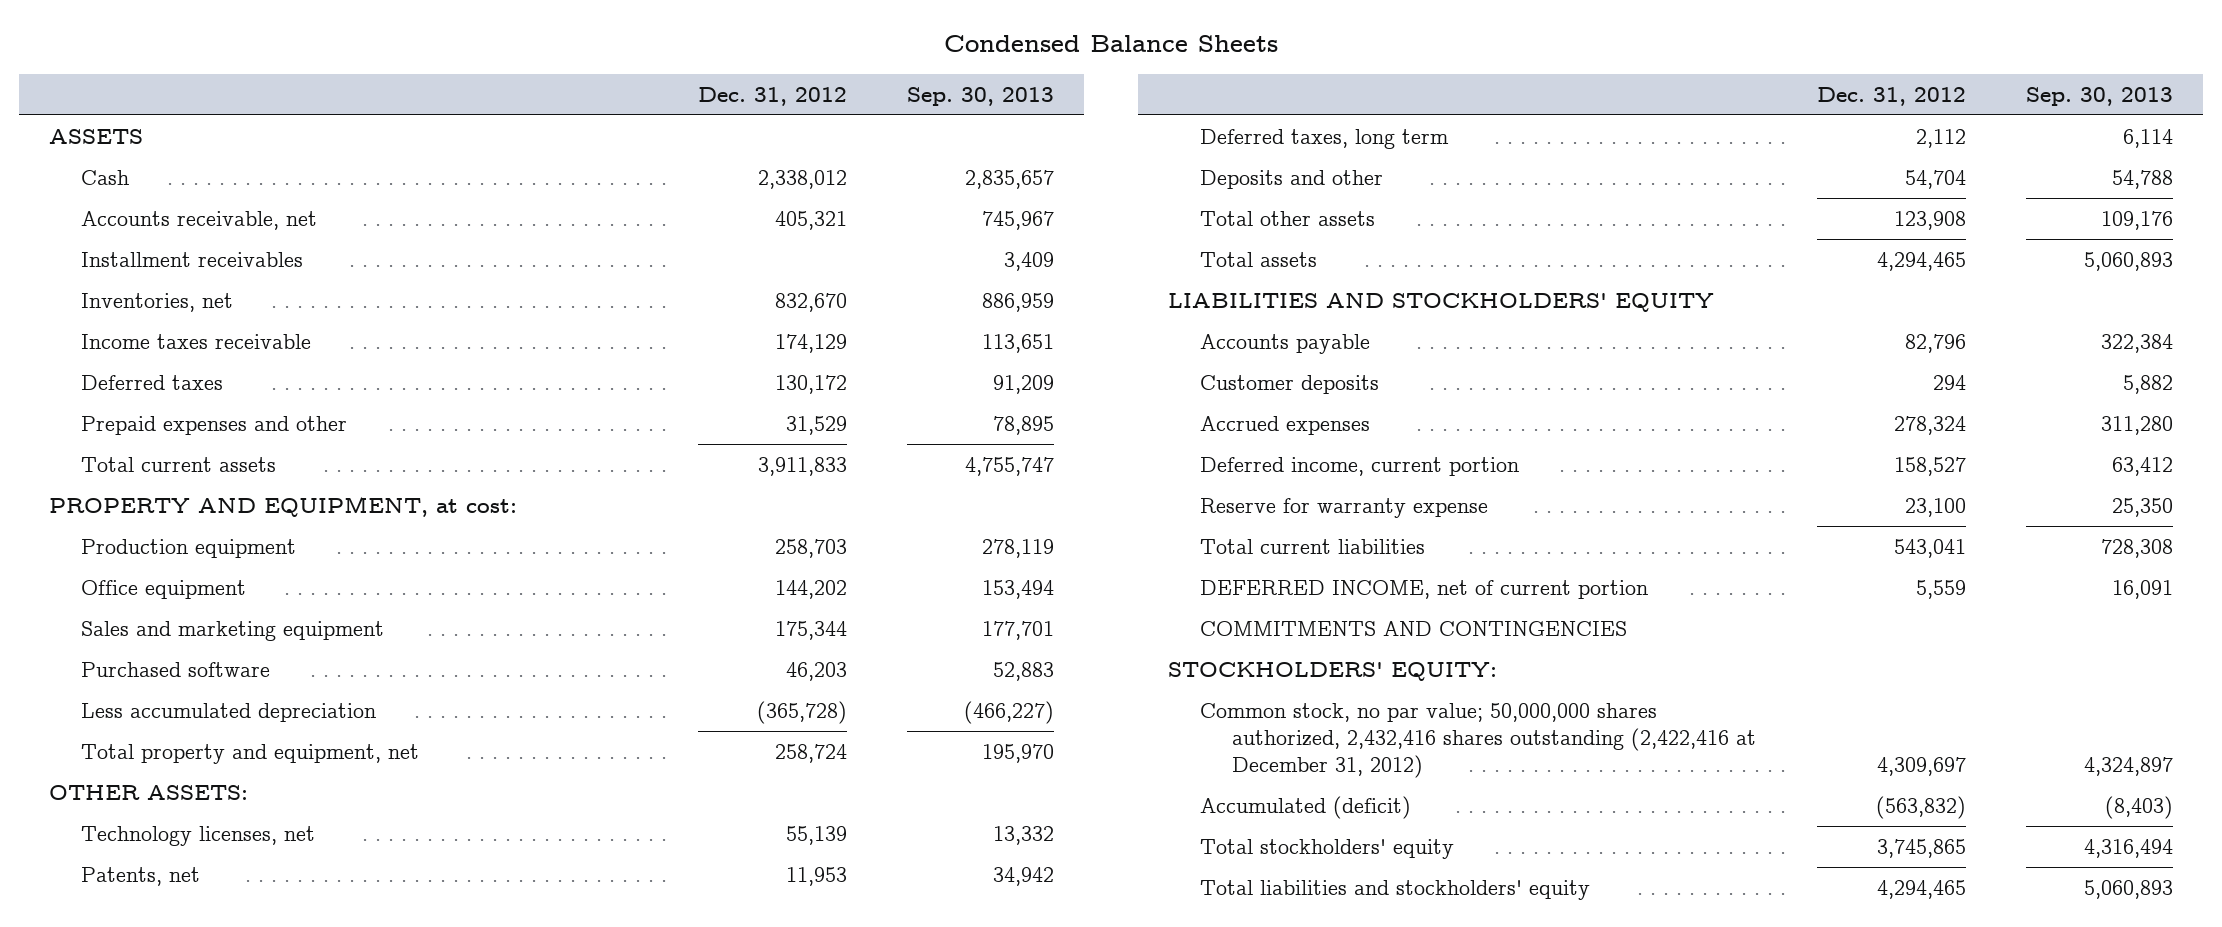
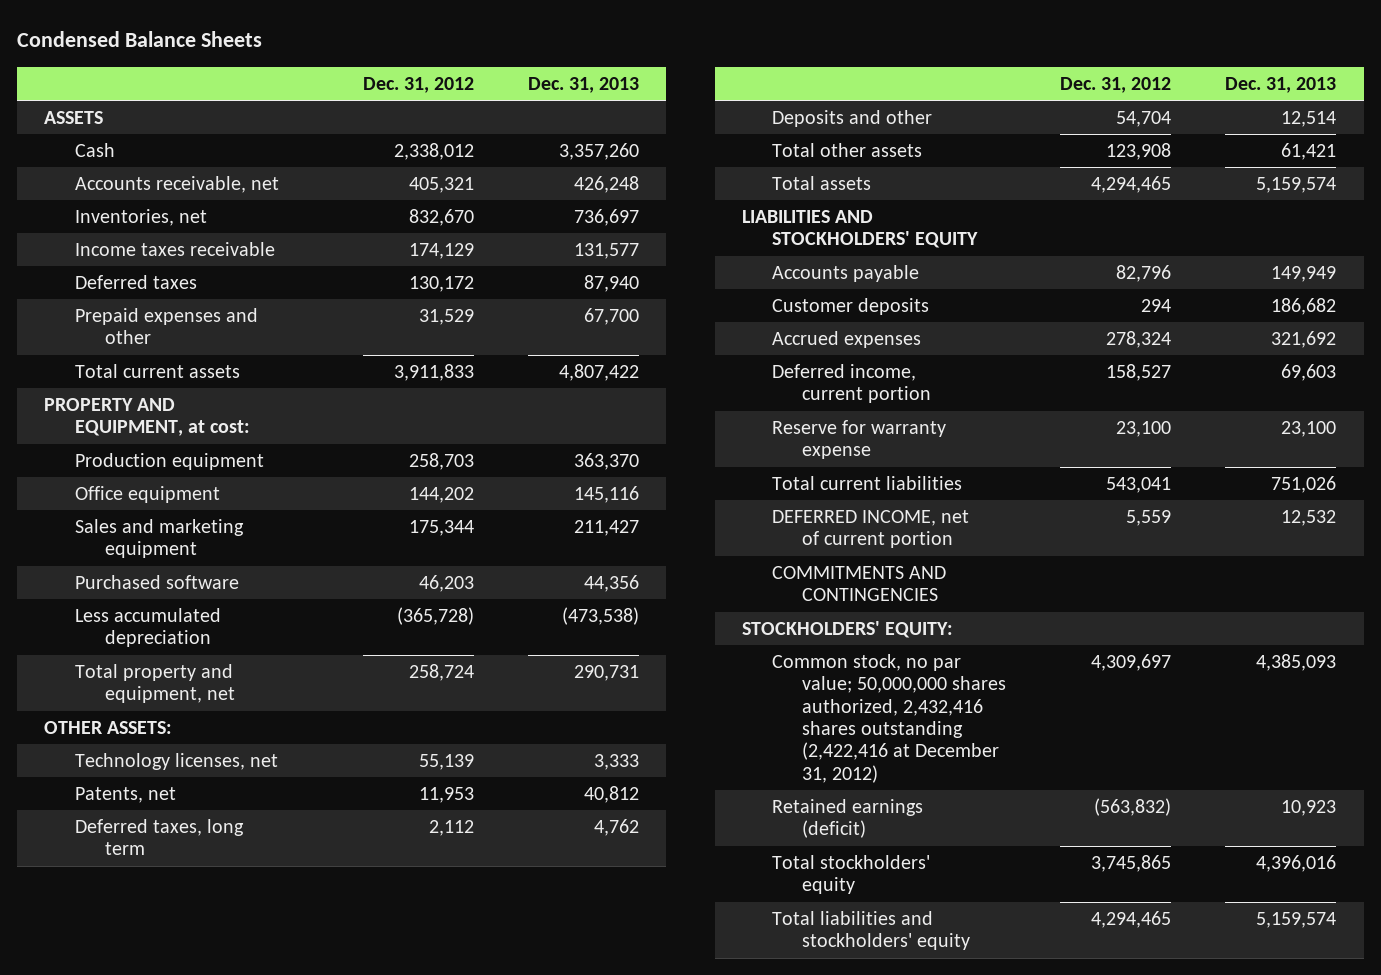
[907,86,1055,106] Sep. 30, 2013 -> none
none -> [528,76,640,93] Dec. 31, 2013
[81,252,304,268] Installment receivables -> none
[1200,796,1412,820] Accumulated (deficit) -> [771,799,923,839] Retained earnings (deficit)

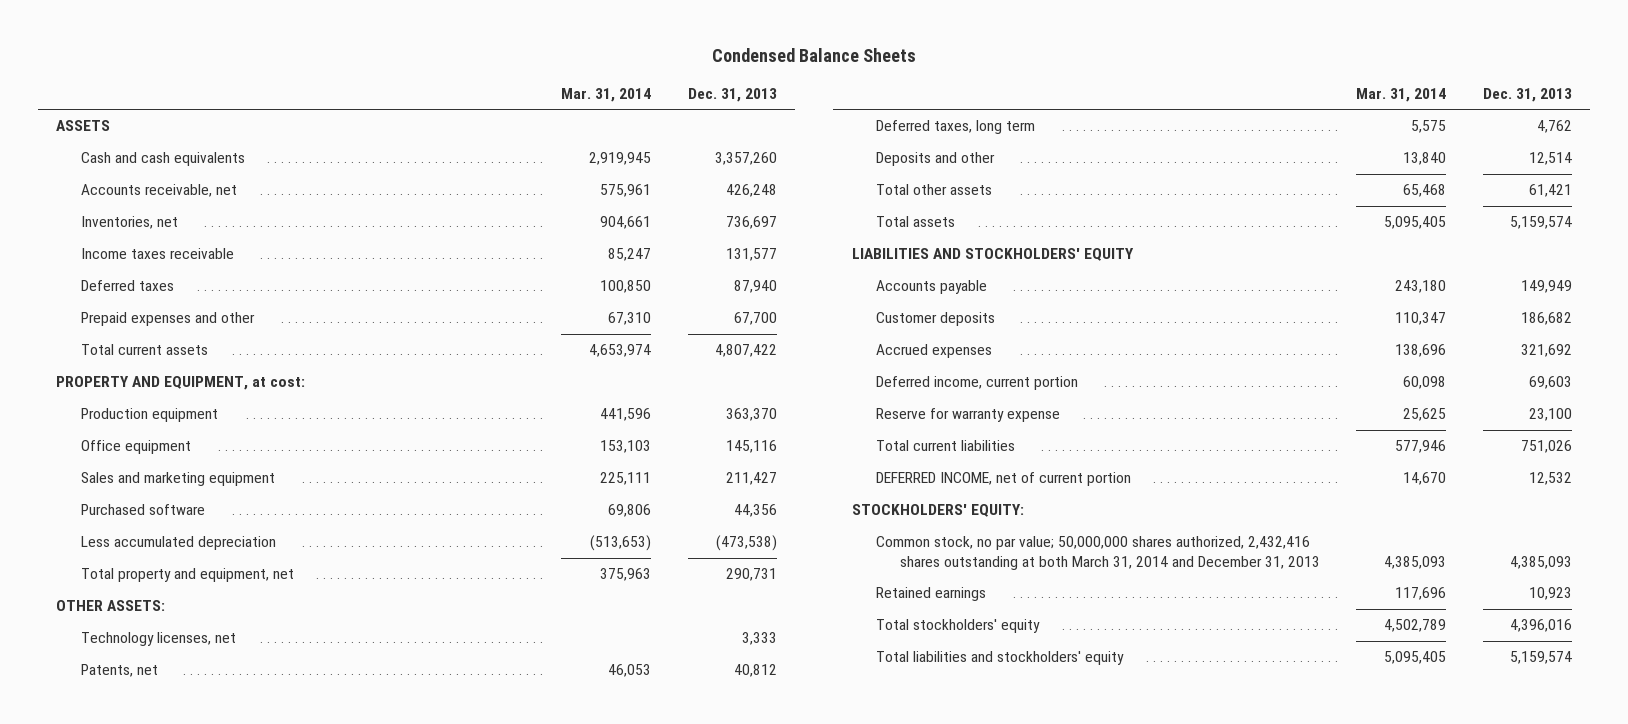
[363,76,475,93] Dec. 31, 2012 -> none
none -> [561,88,652,103] Mar. 31, 2014
[74,143,115,158] Cash -> [80,152,245,167] Cash and cash equivalents
[771,566,946,602] COMMITMENTS AND CONTINGENCIES -> none
[771,654,1007,783] Common stock, no par value; 50,000,000 shares authorized, 2,432,416 shares outstanding (2,422,416 at December 31, 2012) -> [875,536,1320,570] Common stock, no par value; 50,000,000 shares authorized, 2,432,416 shares outstanding at both March 31, 2014 and December 31, 2013
[771,799,923,839] Retained earnings (deficit) -> [875,587,986,602] Retained earnings

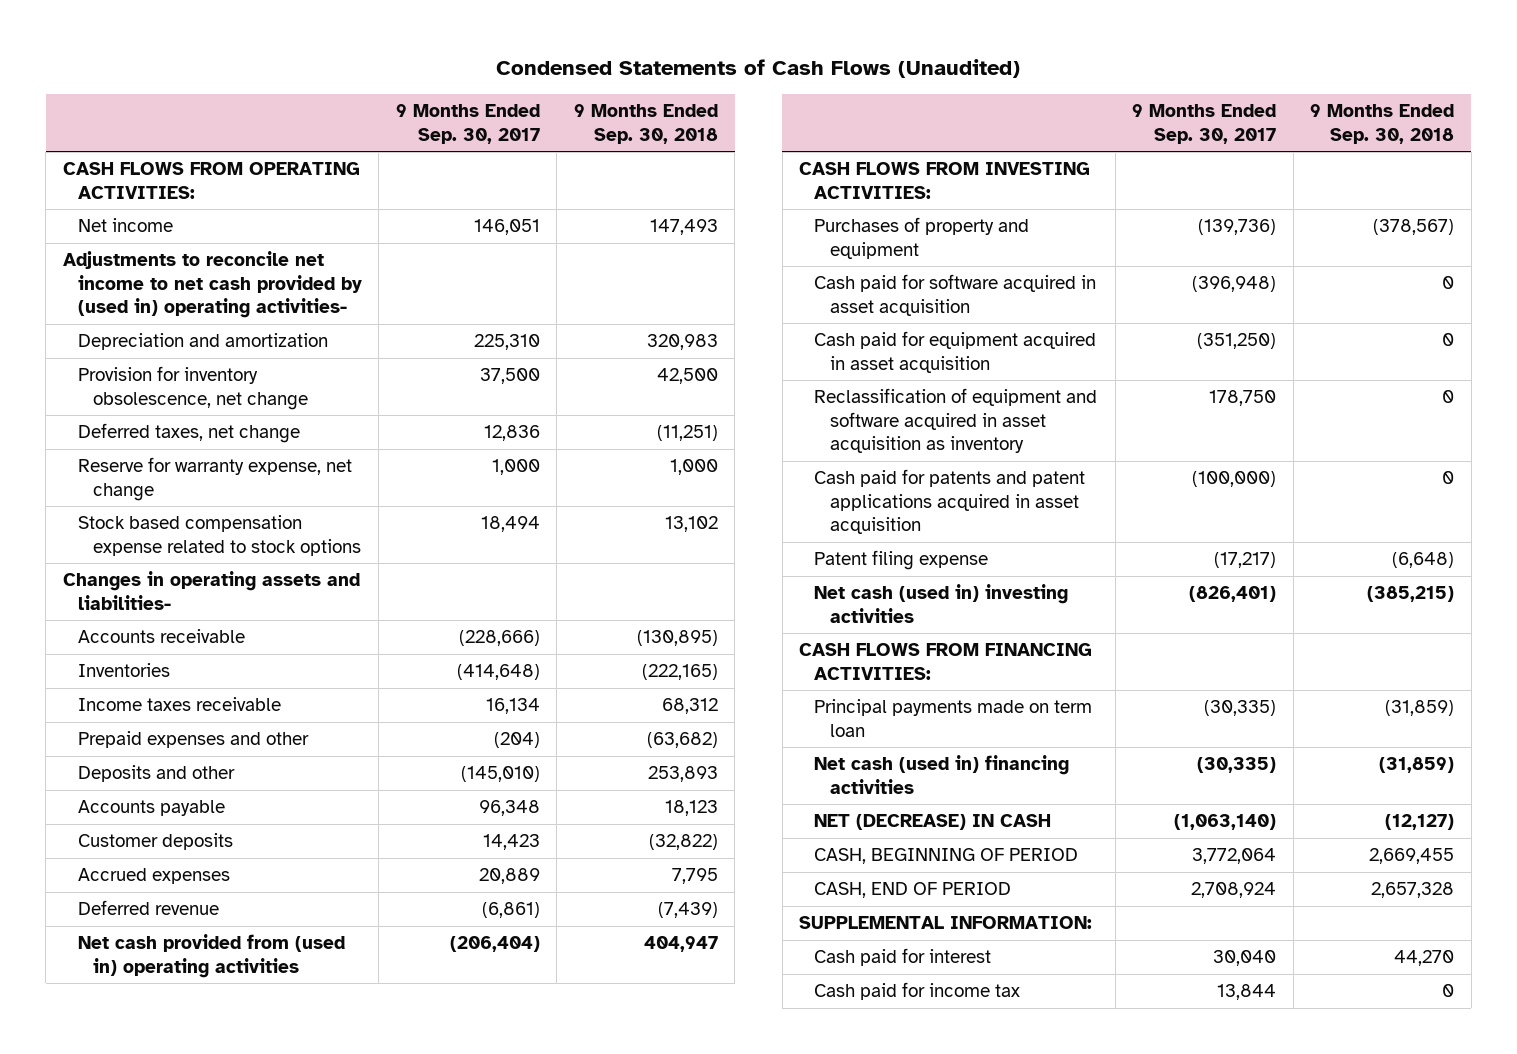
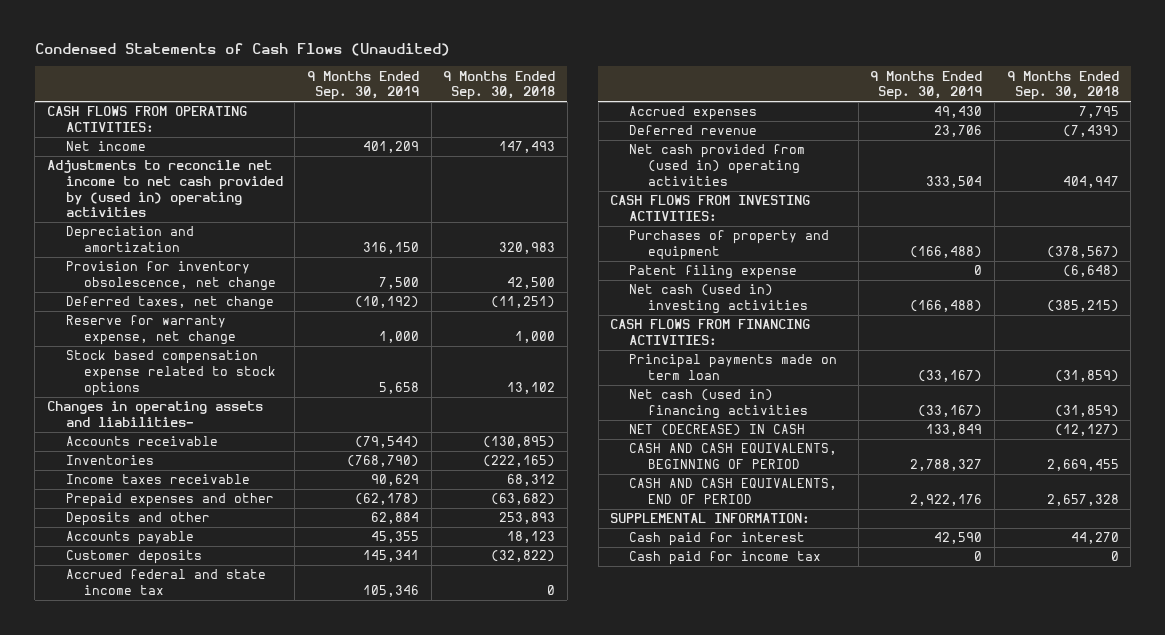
[395,104,540,144] 9 Months Ended Sep. 30, 2017 -> none
none -> [306,70,419,101] 9 Months Ended Sep. 30, 2019
[62,251,363,319] Adjustments to reconcile net income to net cash provided by (used in) operating activities- -> [46,160,283,218] Adjustments to reconcile net income to net cash provided by (used in) operating activities
none -> [65,569,266,596] Accrued federal and state income tax
[814,274,1097,316] Cash paid for software acquired in asset acquisition -> none
[814,331,1097,373] Cash paid for equipment acquired in asset acquisition -> none
[814,388,1098,454] Reclassification of equipment and software acquired in asset acquisition as inventory -> none
[814,469,1086,535] Cash paid for patents and patent applications acquired in asset acquisition -> none
[814,848,1079,865] CASH, BEGINNING OF PERIOD -> [629,443,838,470] CASH AND CASH EQUIVALENTS, BEGINNING OF PERIOD
[814,882,1012,899] CASH, END OF PERIOD -> [629,478,838,505] CASH AND CASH EQUIVALENTS, END OF PERIOD

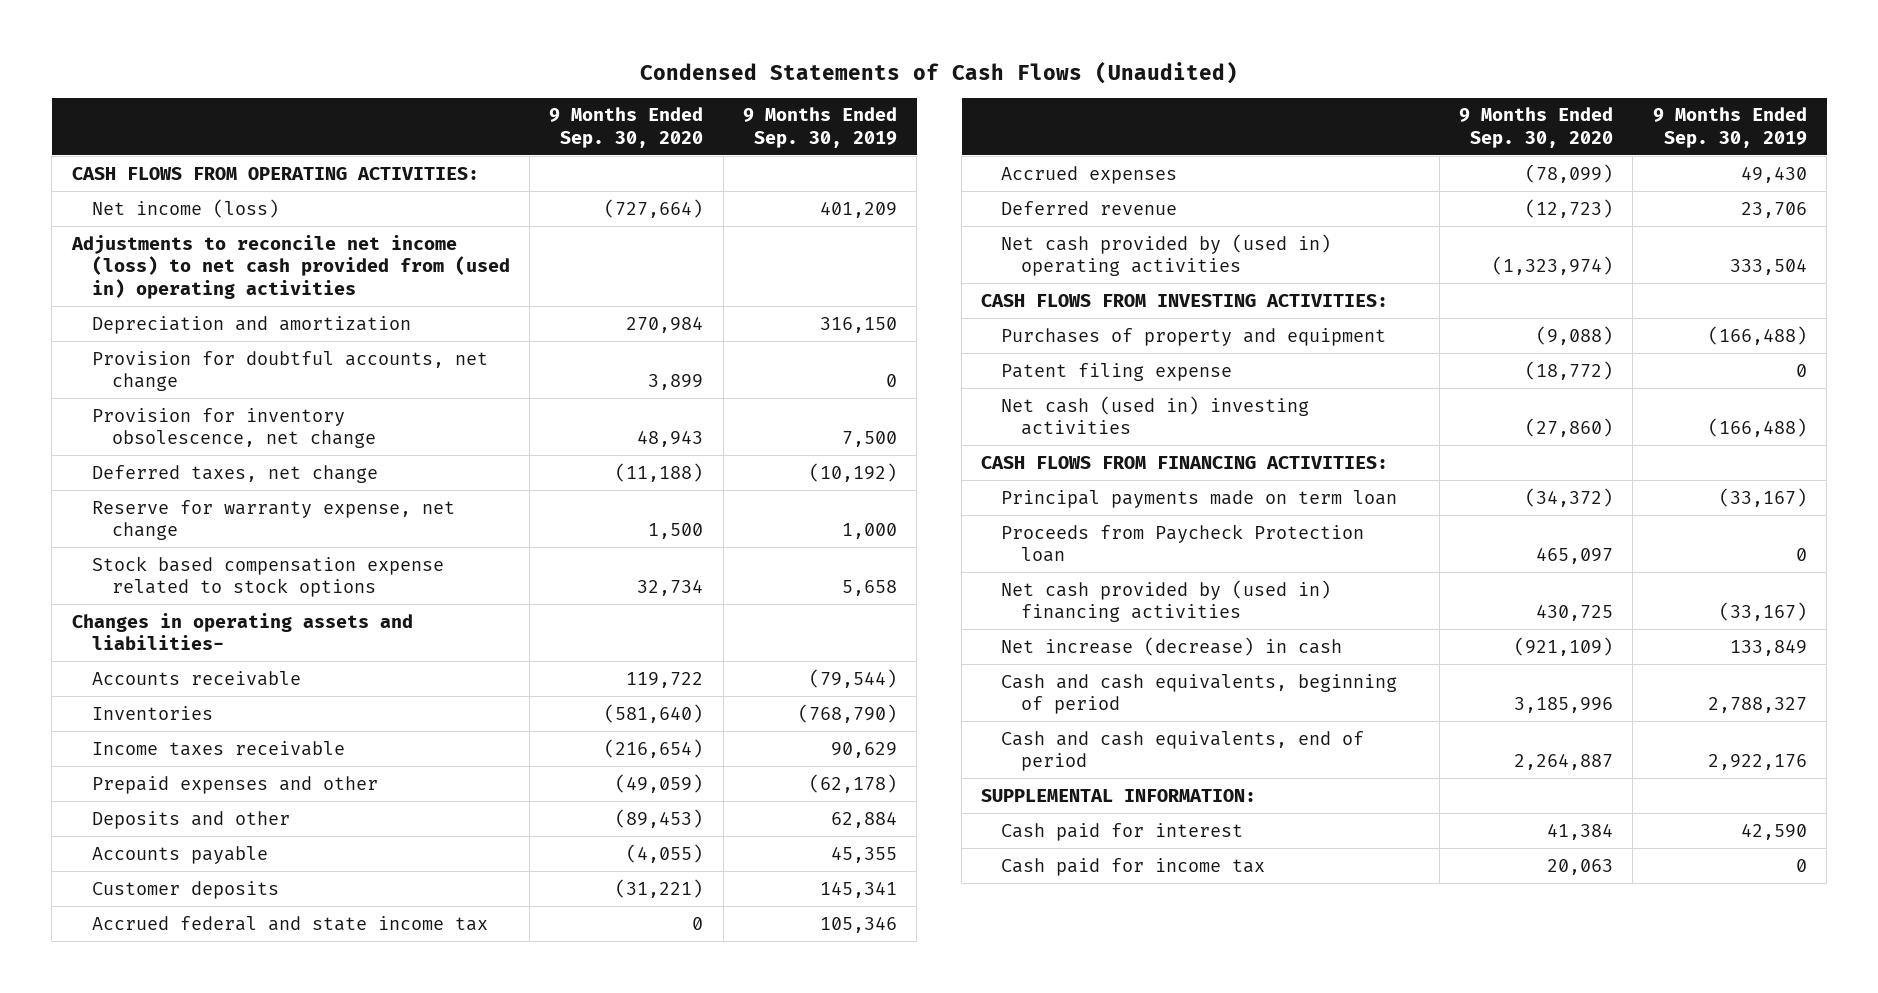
[443,70,556,101] 9 Months Ended Sep. 30, 2018 -> none
none -> [549,107,704,148] 9 Months Ended Sep. 30, 2020
[65,141,146,152] Net income -> [91,198,279,218] Net income (loss)
[46,160,283,218] Adjustments to reconcile net income to net cash provided by (used in) operating activities -> [70,234,510,299] Adjustments to reconcile net income (loss) to net cash provided from (used in) operating activities
none -> [91,350,488,392] Provision for doubtful accounts, net change
[629,144,806,186] Net cash provided from (used in) operating activities -> [1001,233,1332,277] Net cash provided by (used in) operating activities
none -> [1001,523,1365,563] Proceeds from Paycheck Protection loan
[629,389,808,420] Net cash (used in) financing activities -> [1001,579,1332,623] Net cash provided by (used in) financing activities
[629,424,806,437] NET (DECREASE) IN CASH -> [1001,636,1343,656] Net increase (decrease) in cash
[629,443,838,470] CASH AND CASH EQUIVALENTS, BEGINNING OF PERIOD -> [1001,673,1398,715] Cash and cash equivalents, beginning of period
[629,478,838,505] CASH AND CASH EQUIVALENTS, END OF PERIOD -> [1001,730,1365,772] Cash and cash equivalents, end of period

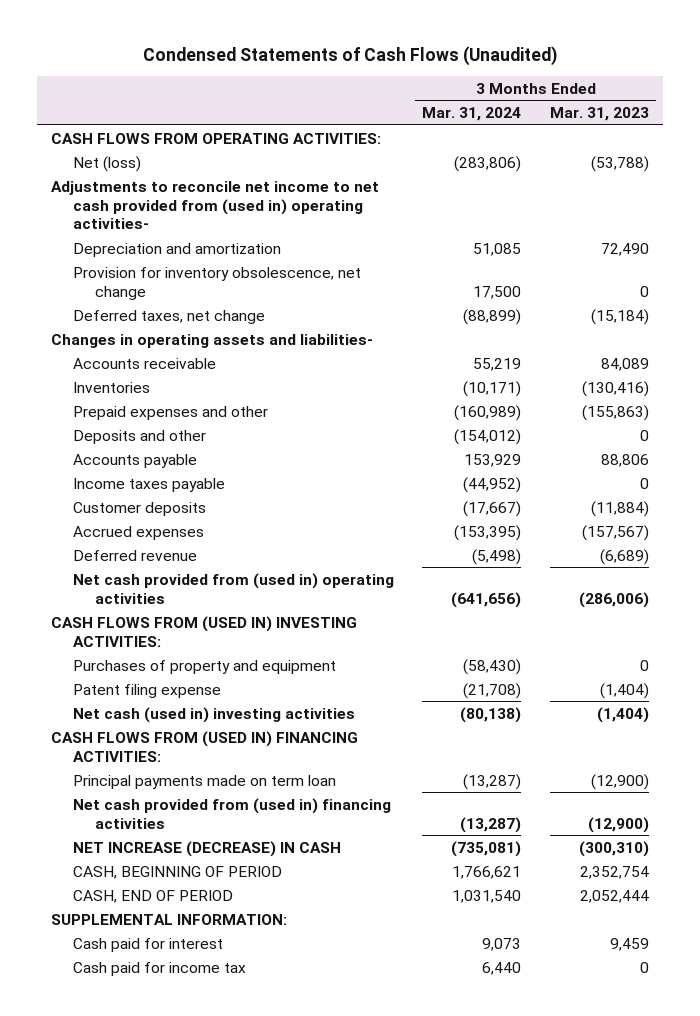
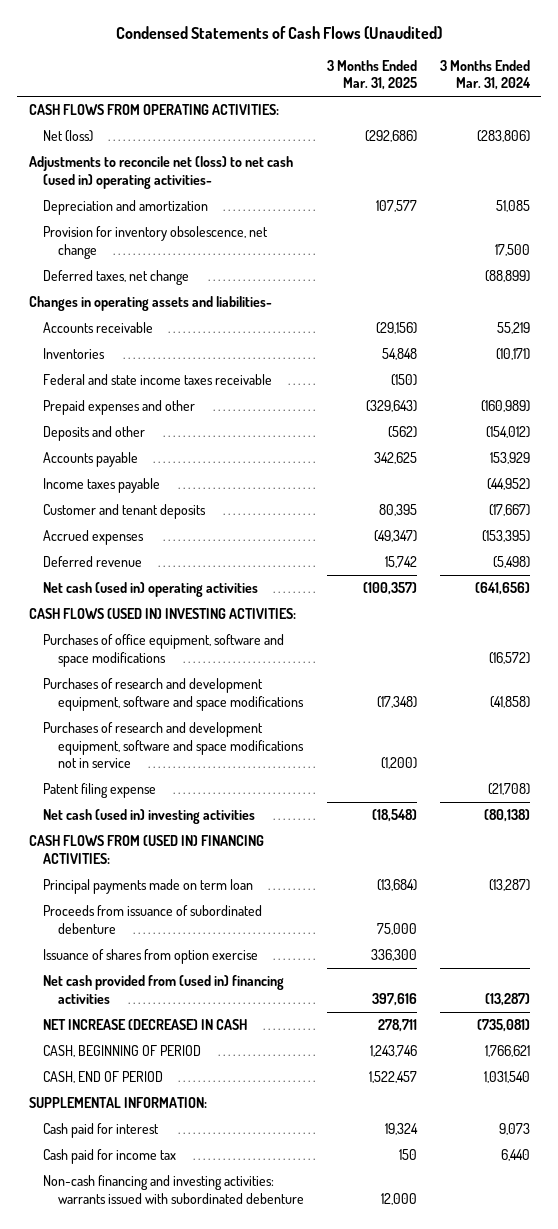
[549,107,649,122] Mar. 31, 2023 -> none
none -> [326,59,417,91] 3 Months Ended Mar. 31, 2025
[50,180,379,230] Adjustments to reconcile net income to net cash provided from (used in) operating activities- -> [28,156,293,189] Adjustments to reconcile net (loss) to net cash (used in) operating activities-
none -> [43,374,273,386] Federal and state income taxes receivable
[72,501,206,516] Customer deposits -> [43,504,207,520] Customer and tenant deposits
[72,659,336,674] Purchases of property and equipment -> none
[72,572,394,604] Net cash provided from (used in) operating activities -> [43,582,259,598] Net cash (used in) operating activities
[50,615,357,647] CASH FLOWS FROM (USED IN) INVESTING ACTIVITIES: -> [28,608,296,620] CASH FLOWS (USED IN) INVESTING ACTIVITIES:
none -> [43,634,285,667] Purchases of office equipment, software and space modifications
none -> [43,678,305,711] Purchases of research and development equipment, software and space modifications
none -> [43,722,305,768] Purchases of research and development equipment, software and space modifications not in service
none -> [43,905,263,934] Proceeds from issuance of subordinated debenture
none -> [43,949,259,965] Issuance of shares from option exercise
none -> [43,1175,305,1204] Non-cash financing and investing activities: warrants issued with subordinated debenture

